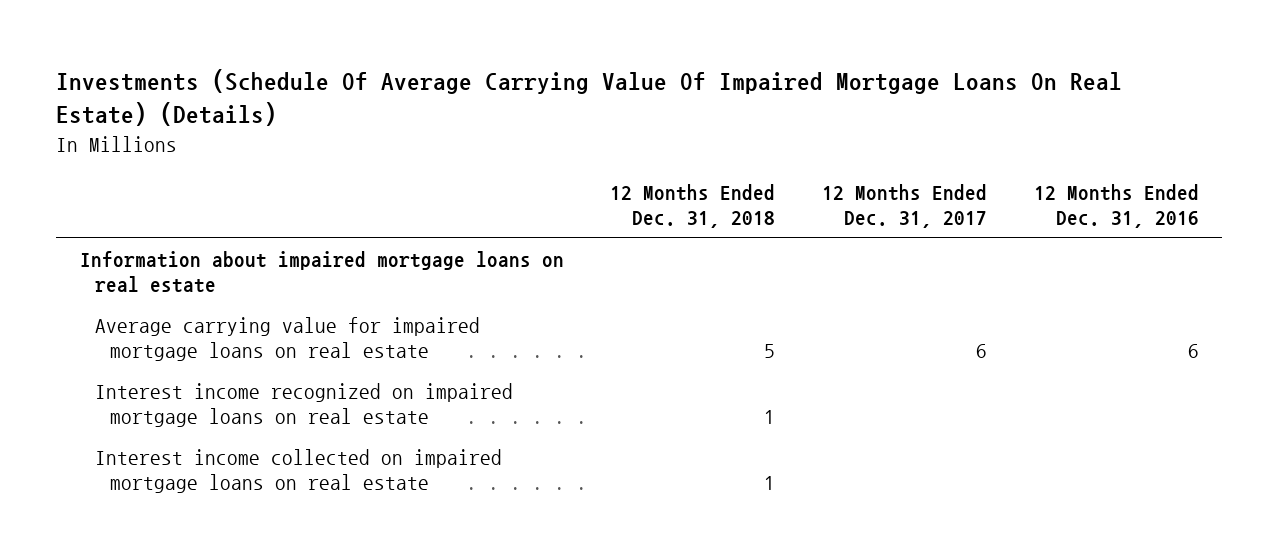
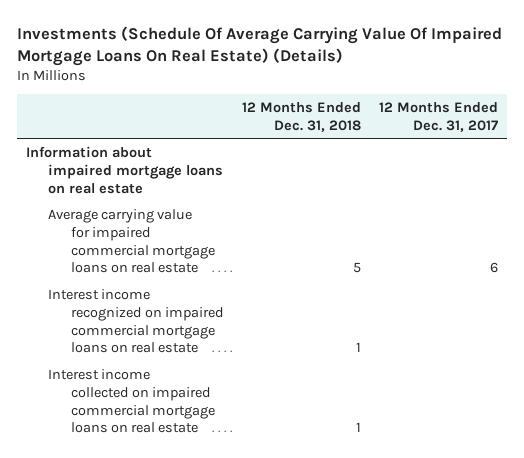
[1033,184,1199,229] 12 Months Ended Dec. 31, 2016 -> none
[95,317,481,362] Average carrying value for impaired mortgage loans on real estate -> [48,208,215,274] Average carrying value for impaired commercial mortgage loans on real estate
[95,383,514,428] Interest income recognized on impaired mortgage loans on real estate -> [48,288,224,354] Interest income recognized on impaired commercial mortgage loans on real estate
[95,449,503,494] Interest income collected on impaired mortgage loans on real estate -> [48,368,215,434] Interest income collected on impaired commercial mortgage loans on real estate

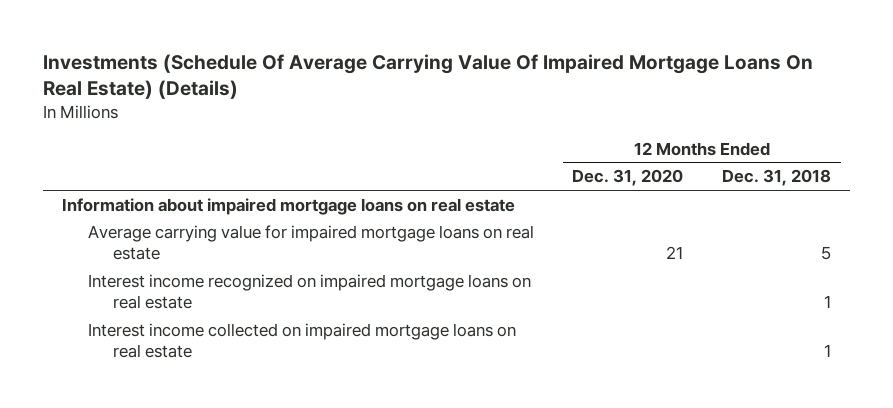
[379,101,499,132] 12 Months Ended Dec. 31, 2017 -> none
none -> [572,169,684,187] Dec. 31, 2020
[48,208,215,274] Average carrying value for impaired commercial mortgage loans on real estate -> [87,224,534,260] Average carrying value for impaired mortgage loans on real estate
[48,288,224,354] Interest income recognized on impaired commercial mortgage loans on real estate -> [87,273,531,309] Interest income recognized on impaired mortgage loans on real estate
[48,368,215,434] Interest income collected on impaired commercial mortgage loans on real estate -> [87,322,516,358] Interest income collected on impaired mortgage loans on real estate

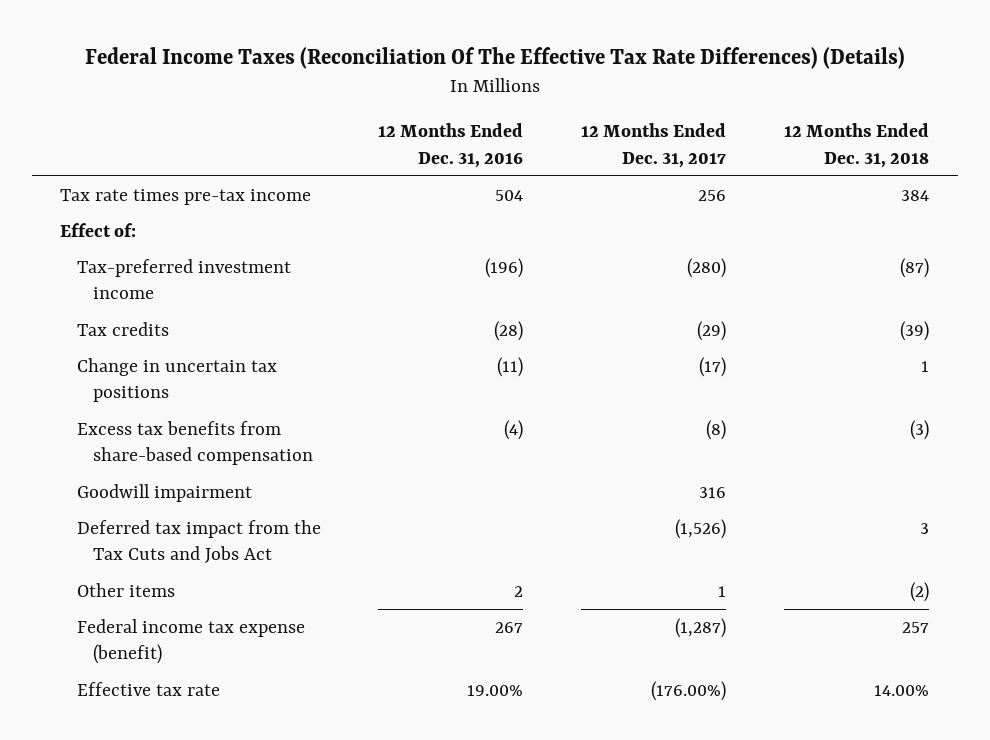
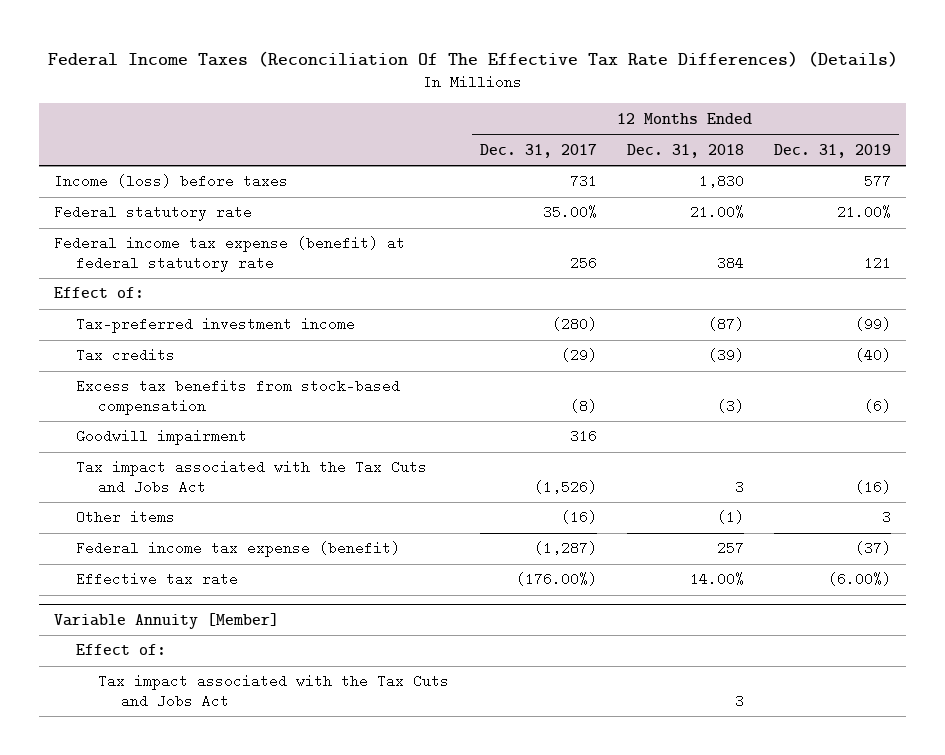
[378,123,524,168] 12 Months Ended Dec. 31, 2016 -> none
none -> [774,143,892,158] Dec. 31, 2019
none -> [54,174,289,189] Income (loss) before taxes
none -> [54,205,253,222] Federal statutory rate
[60,189,312,206] Tax rate times pre-tax income -> [54,236,406,272] Federal income tax expense (benefit) at federal statutory rate
[76,358,277,403] Change in uncertain tax positions -> none
[76,421,313,466] Excess tax benefits from share-based compensation -> [76,379,401,415] Excess tax benefits from stock-based compensation
[76,520,321,564] Deferred tax impact from the Tax Cuts and Jobs Act -> [76,460,428,494] Tax impact associated with the Tax Cuts and Jobs Act
[718,586,727,598] 1 -> [560,510,597,525] (16)
[910,582,930,603] (2) -> [716,510,744,525] (1)
none -> [54,613,280,630] Variable Annuity [Member]
none -> [76,644,167,656] Effect of:
none -> [98,674,450,708] Tax impact associated with the Tax Cuts and Jobs Act

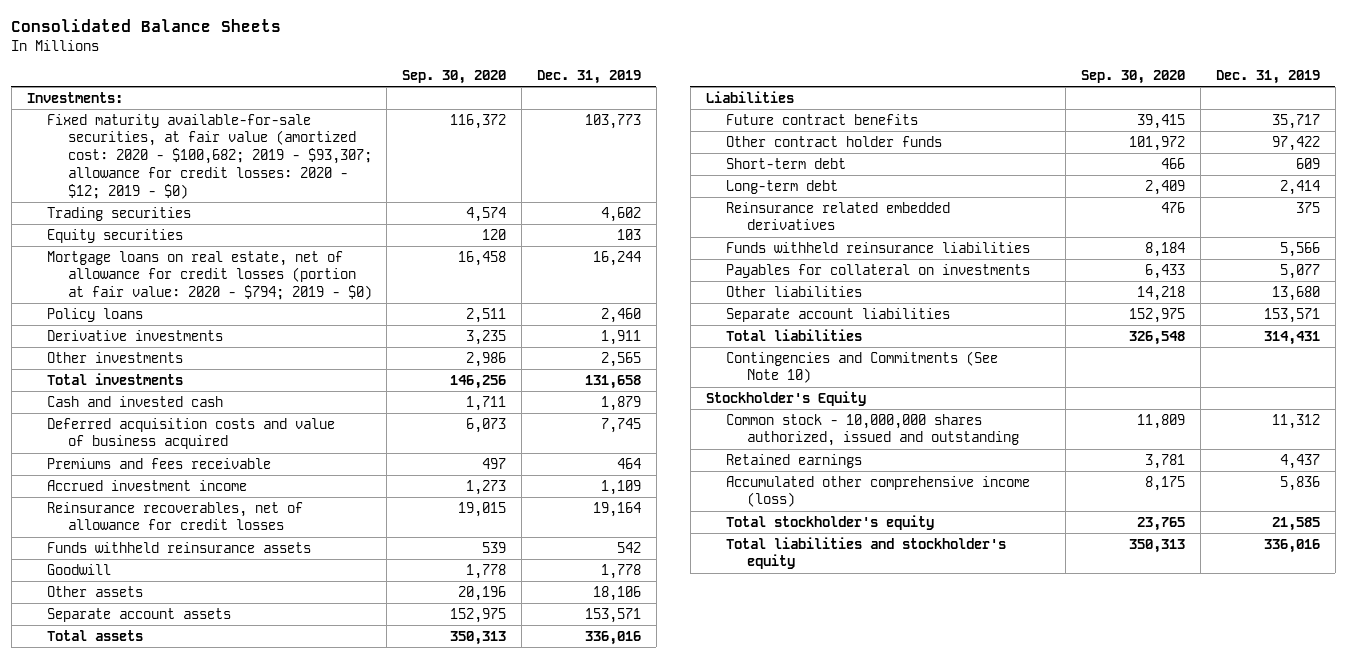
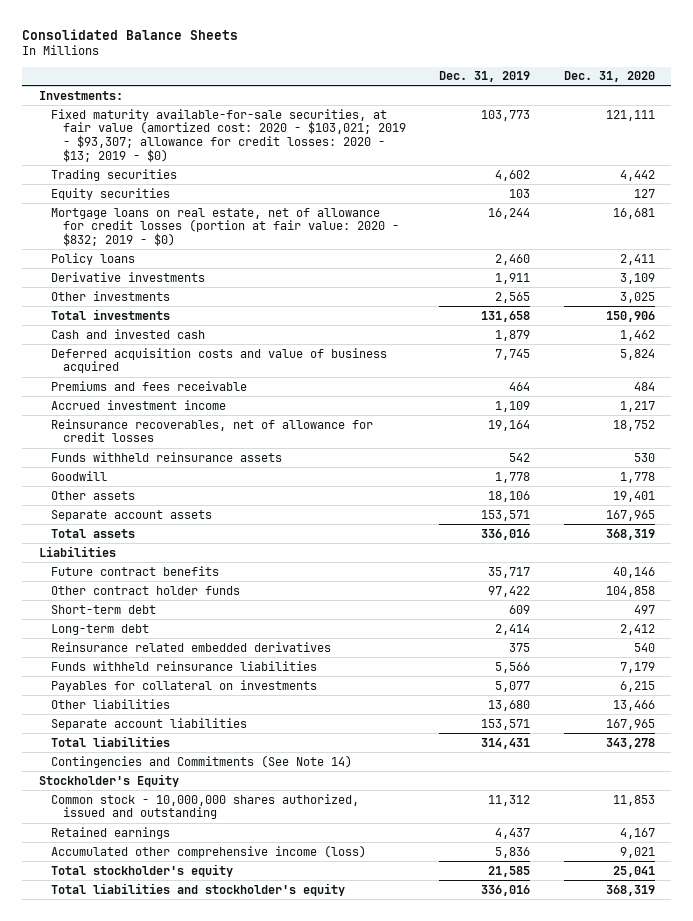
[402,70,507,85] Sep. 30, 2020 -> none
none -> [563,71,655,83] Dec. 31, 2020
[47,113,372,199] Fixed maturity available-for-sale securities, at fair value (amortized cost: 2020 - $100,682; 2019 - $93,307; allowance for credit losses: 2020 - $12; 2019 - $0) -> [50,108,407,162] Fixed maturity available-for-sale securities, at fair value (amortized cost: 2020 - $103,021; 2019 - $93,307; allowance for credit losses: 2020 - $13; 2019 - $0)
[47,250,372,301] Mortgage loans on real estate, net of allowance for credit losses (portion at fair value: 2020 - $794; 2019 - $0) -> [50,207,400,246] Mortgage loans on real estate, net of allowance for credit losses (portion at fair value: 2020 - $832; 2019 - $0)
[726,350,999,384] Contingencies and Commitments (See Note 10) -> [50,754,352,768] Contingencies and Commitments (See Note 14)

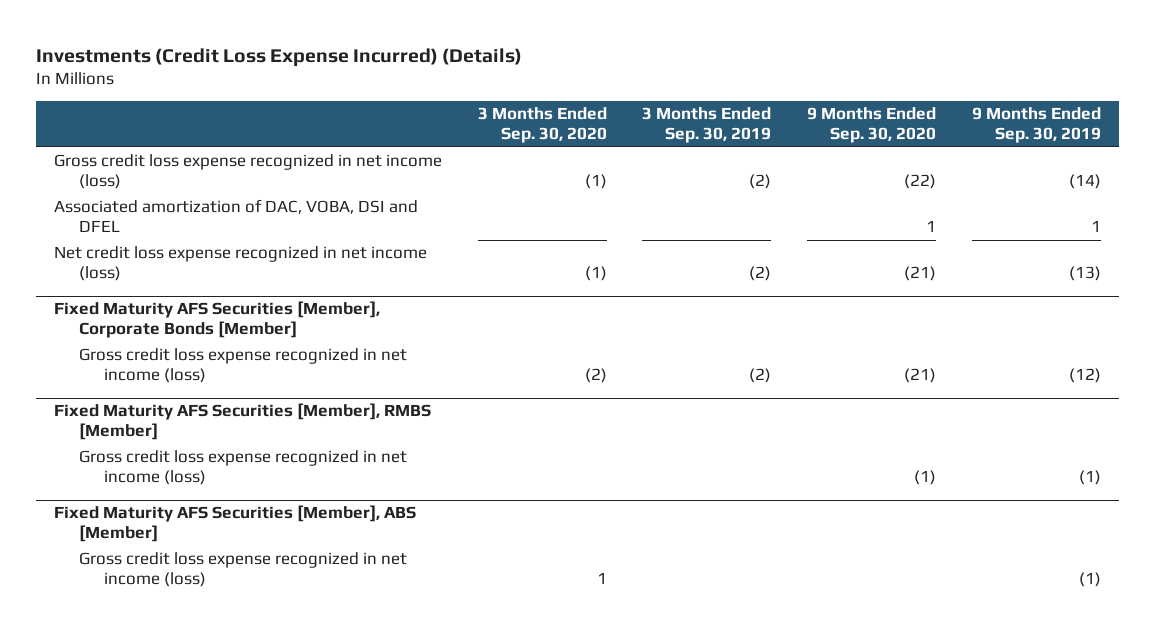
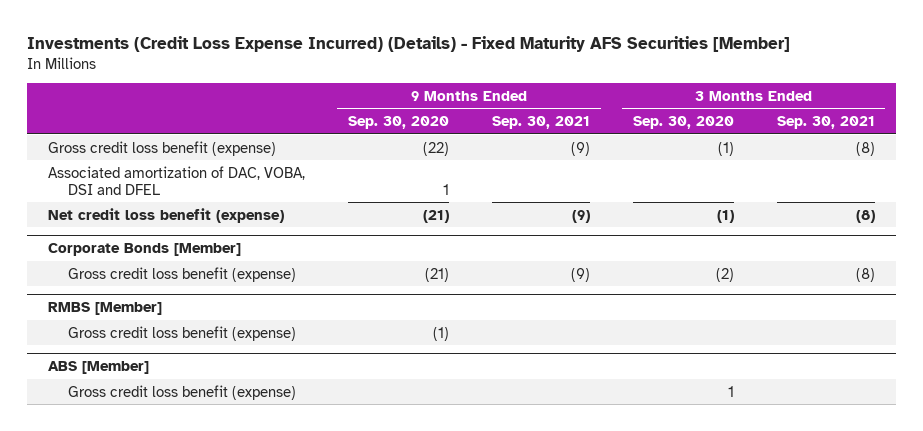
[35,47,522,67] Investments (Credit Loss Expense Incurred) (Details) -> [26,36,790,53] Investments (Credit Loss Expense Incurred) (Details) - Fixed Maturity AFS Securities [Member]
[642,107,772,144] 3 Months Ended Sep. 30, 2019 -> none
[972,107,1102,144] 9 Months Ended Sep. 30, 2019 -> none
none -> [491,116,590,130] Sep. 30, 2021
none -> [776,116,875,130] Sep. 30, 2021
[53,154,442,190] Gross credit loss expense recognized in net income (loss) -> [48,140,277,156] Gross credit loss benefit (expense)
[53,301,380,339] Fixed Maturity AFS Securities [Member], Corporate Bonds [Member] -> none
[53,403,431,441] Fixed Maturity AFS Securities [Member], RMBS [Member] -> none
[53,505,416,543] Fixed Maturity AFS Securities [Member], ABS [Member] -> none
[53,246,427,282] Net credit loss expense recognized in net income (loss) -> [48,207,285,223] Net credit loss benefit (expense)
none -> [48,243,242,257] Corporate Bonds [Member]
[78,348,407,384] Gross credit loss expense recognized in net income (loss) -> [68,266,297,282] Gross credit loss benefit (expense)
none -> [48,302,163,316] RMBS [Member]
[78,450,407,486] Gross credit loss expense recognized in net income (loss) -> [68,325,297,341] Gross credit loss benefit (expense)
none -> [48,361,150,375] ABS [Member]
[78,552,407,588] Gross credit loss expense recognized in net income (loss) -> [68,384,297,400] Gross credit loss benefit (expense)

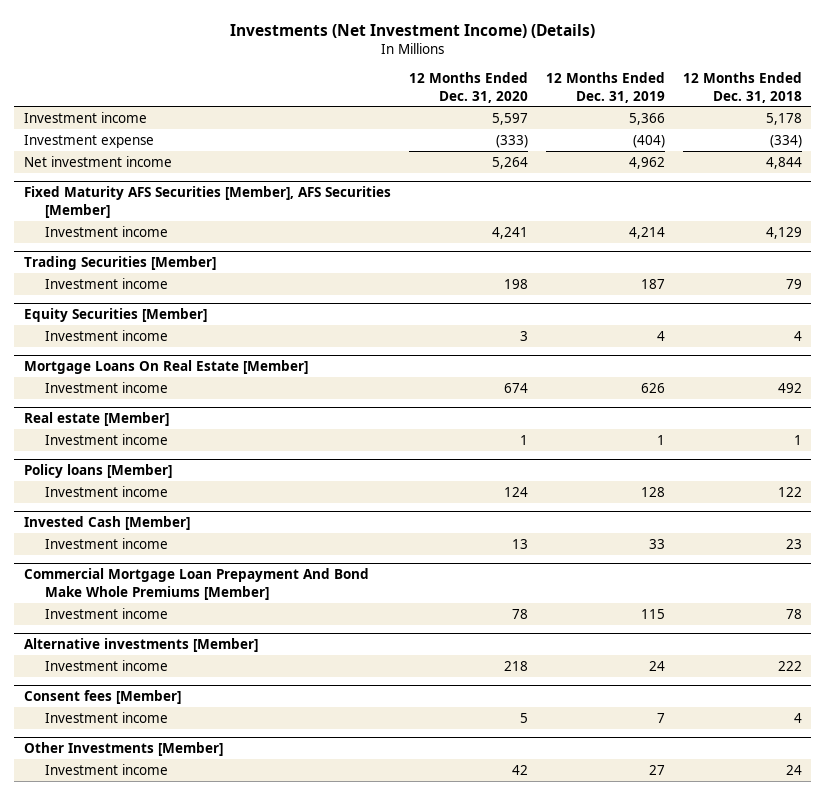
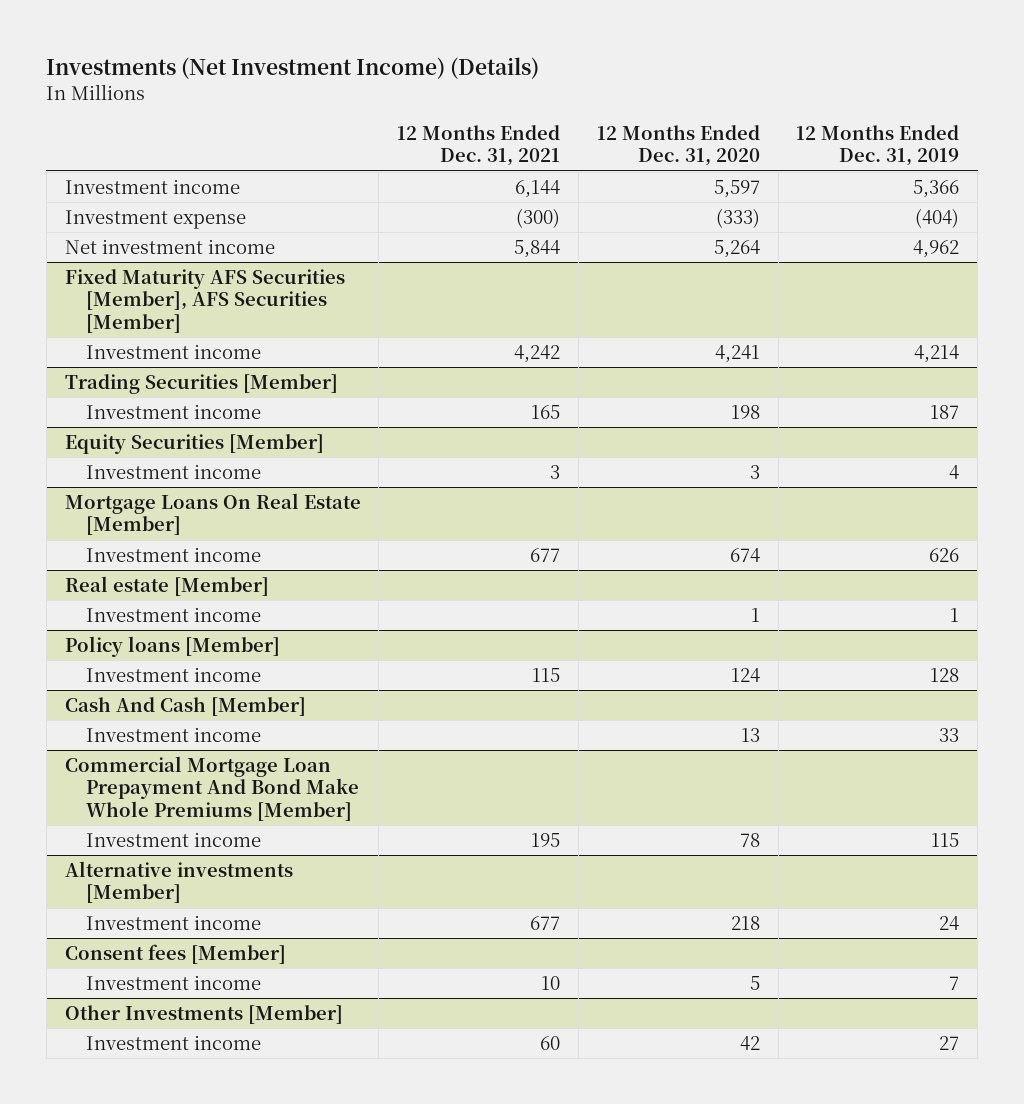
[683,72,803,103] 12 Months Ended Dec. 31, 2018 -> none
none -> [397,124,561,167] 12 Months Ended Dec. 31, 2021
[23,516,190,531] Invested Cash [Member] -> [64,696,306,716] Cash And Cash [Member]

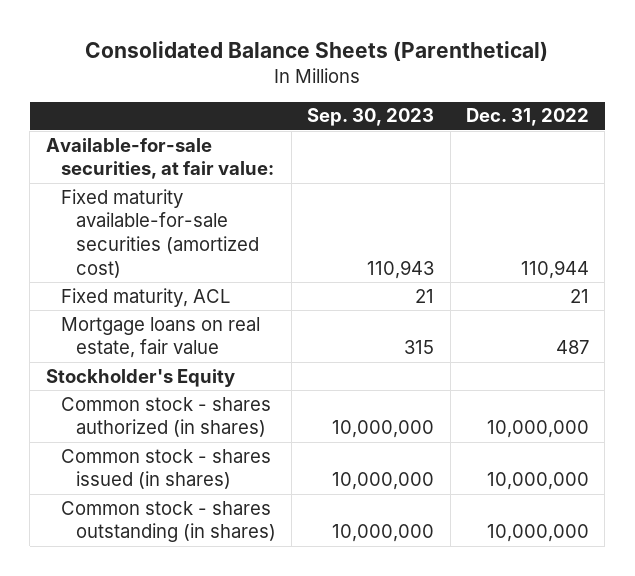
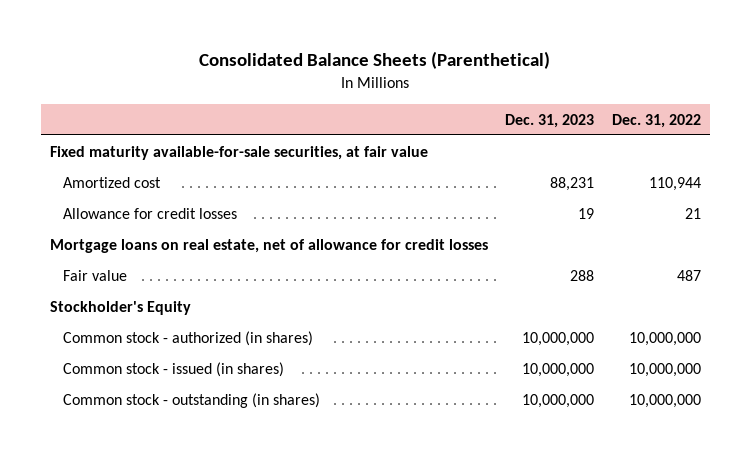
[307,108,435,127] Sep. 30, 2023 -> none
none -> [505,113,595,128] Dec. 31, 2023
[60,287,230,307] Fixed maturity, ACL -> none
[45,137,274,180] Available-for-sale securities, at fair value: -> [49,145,428,160] Fixed maturity available-for-sale securities, at fair value
[60,188,259,278] Fixed maturity available-for-sale securities (amortized cost) -> [62,176,161,188] Amortized cost
none -> [62,207,237,219] Allowance for credit losses
none -> [49,238,488,253] Mortgage loans on real estate, net of allowance for credit losses
[60,316,260,359] Mortgage loans on real estate, fair value -> [62,269,127,281] Fair value
[60,396,271,438] Common stock - shares authorized (in shares) -> [62,330,313,346] Common stock - authorized (in shares)
[60,448,271,490] Common stock - shares issued (in shares) -> [62,361,284,377] Common stock - issued (in shares)
[60,500,276,543] Common stock - shares outstanding (in shares) -> [62,392,320,408] Common stock - outstanding (in shares)

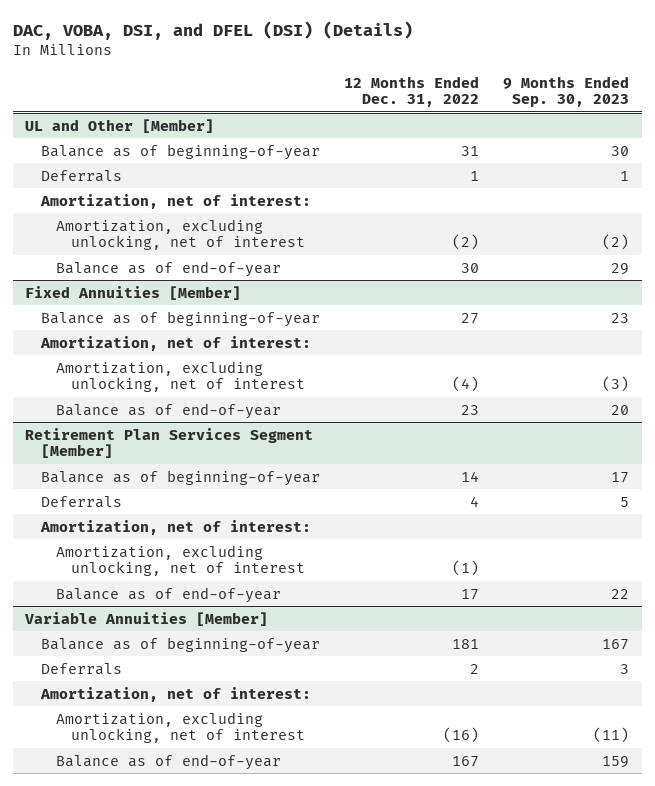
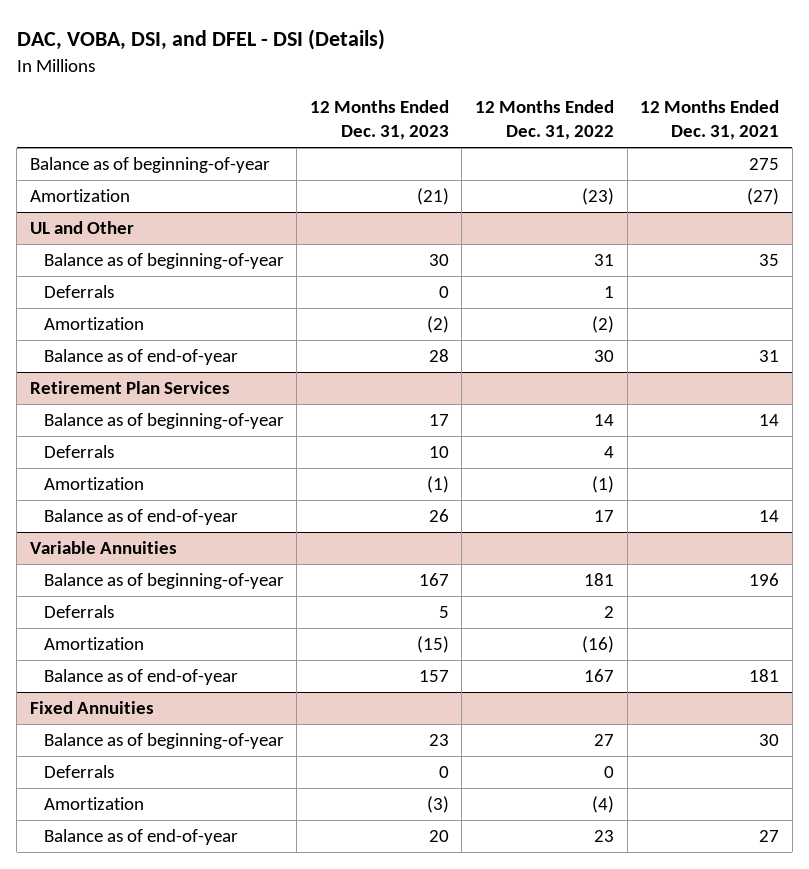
[13,20,414,40] DAC, VOBA, DSI, and DFEL (DSI) (Details) -> [16,29,385,51] DAC, VOBA, DSI, and DFEL - DSI (Details)
[503,75,630,108] 9 Months Ended Sep. 30, 2023 -> none
none -> [309,99,449,141] 12 Months Ended Dec. 31, 2023
none -> [640,99,780,141] 12 Months Ended Dec. 31, 2021
none -> [29,157,270,174] Balance as of beginning-of-year
none -> [29,189,130,203] Amortization
[25,118,215,133] UL and Other [Member] -> [29,221,134,235] UL and Other
[39,193,311,209] Amortization, net of interest: -> none
[56,218,306,251] Amortization, excluding unlocking, net of interest -> [43,317,144,331] Amortization
[25,285,242,300] Fixed Annuities [Member] -> none
[40,310,320,327] Balance as of beginning-of-year -> none
[39,335,311,351] Amortization, net of interest: -> none
[56,360,306,393] Amortization, excluding unlocking, net of interest -> none
[56,402,282,419] Balance as of end-of-year -> none
[25,427,314,459] Retirement Plan Services Segment [Member] -> [29,381,230,395] Retirement Plan Services
[39,519,311,535] Amortization, net of interest: -> none
[56,544,306,577] Amortization, excluding unlocking, net of interest -> [43,477,144,491] Amortization
[25,611,269,626] Variable Annuities [Member] -> [29,541,177,555] Variable Annuities
[39,686,311,702] Amortization, net of interest: -> none
[56,711,306,744] Amortization, excluding unlocking, net of interest -> [43,637,144,651] Amortization
none -> [29,701,154,715] Fixed Annuities
none -> [43,733,284,750] Balance as of beginning-of-year
none -> [43,765,114,779] Deferrals
none -> [43,797,144,811] Amortization
none -> [43,829,238,846] Balance as of end-of-year

